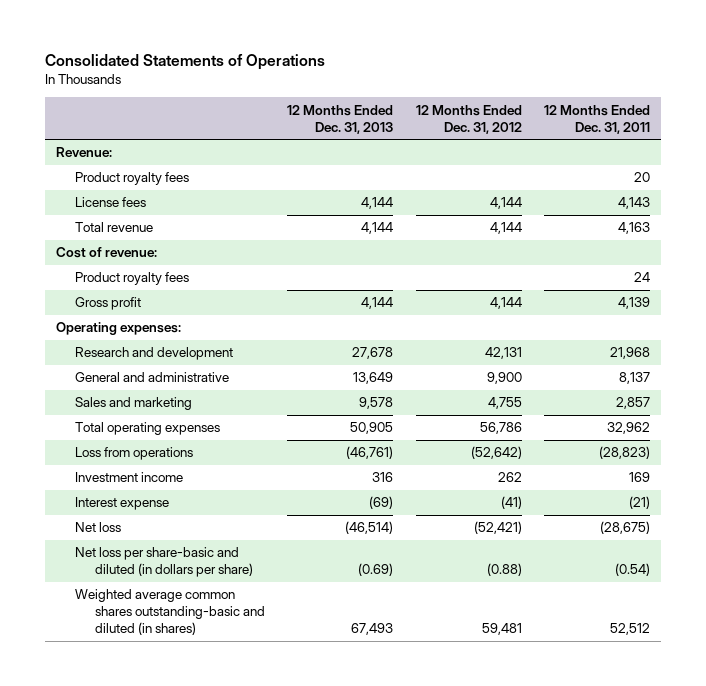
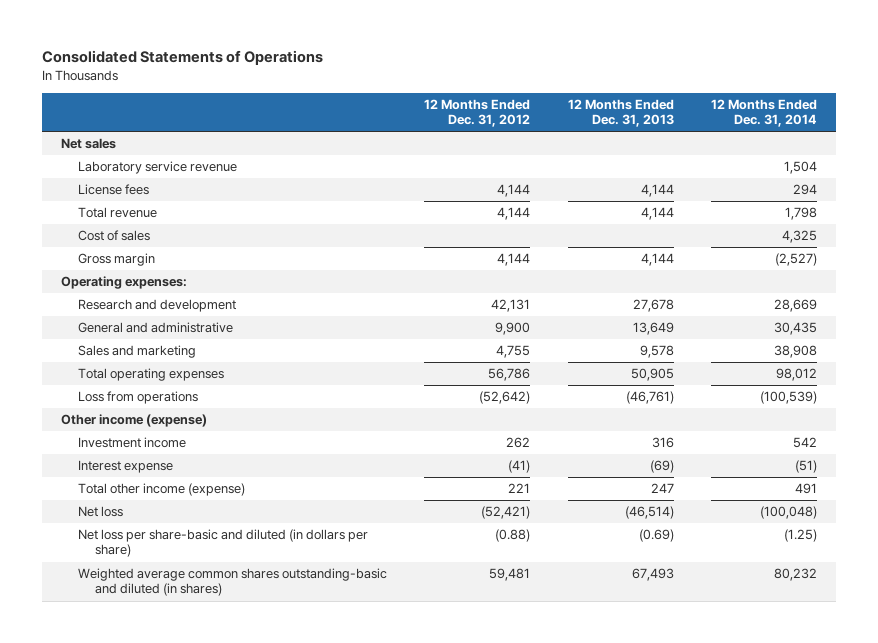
[544,104,651,134] 12 Months Ended Dec. 31, 2011 -> none
none -> [711,98,818,128] 12 Months Ended Dec. 31, 2014
[75,172,190,186] Product royalty fees -> none
[55,147,112,158] Revenue: -> [60,138,116,150] Net sales
none -> [77,161,237,175] Laboratory service revenue
[55,247,157,259] Cost of revenue: -> none
[75,272,190,286] Product royalty fees -> [77,230,150,242] Cost of sales
[75,297,142,311] Gross profit -> [77,253,155,267] Gross margin
none -> [60,414,207,428] Other income (expense)
none -> [77,483,245,497] Total other income (expense)

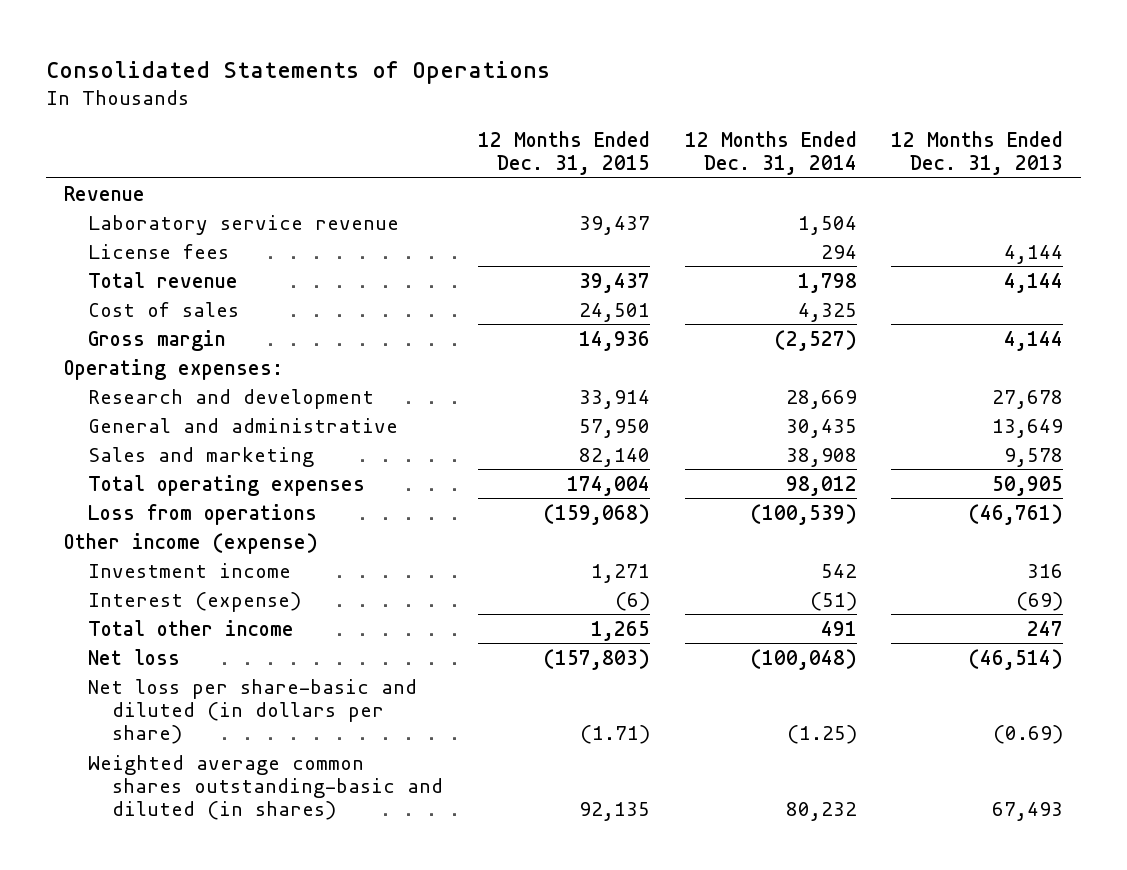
[424,98,531,128] 12 Months Ended Dec. 31, 2012 -> none
none -> [477,130,650,176] 12 Months Ended Dec. 31, 2015
[60,138,116,150] Net sales -> [63,185,145,201] Revenue
[77,460,173,474] Interest expense -> [87,591,301,612] Interest (expense)
[77,483,245,497] Total other income (expense) -> [87,619,294,636] Total other income

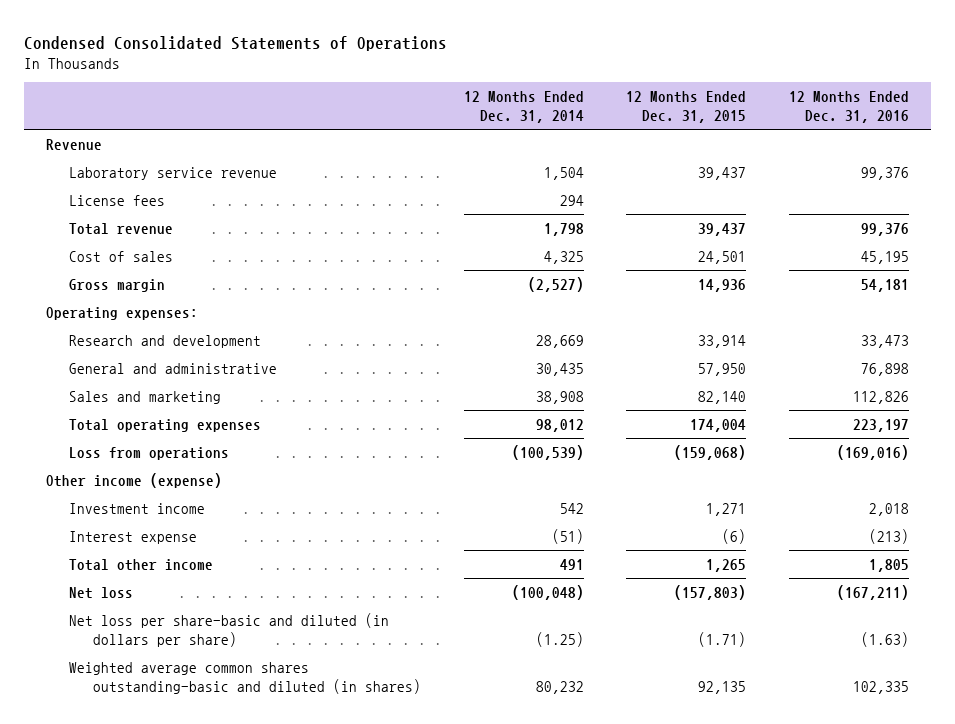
[46,60,551,84] Consolidated Statements of Operations -> [24,35,448,51] Condensed Consolidated Statements of Operations
[891,130,1064,176] 12 Months Ended Dec. 31, 2013 -> none
none -> [789,91,910,124] 12 Months Ended Dec. 31, 2016
[87,591,301,612] Interest (expense) -> [69,530,198,544] Interest expense

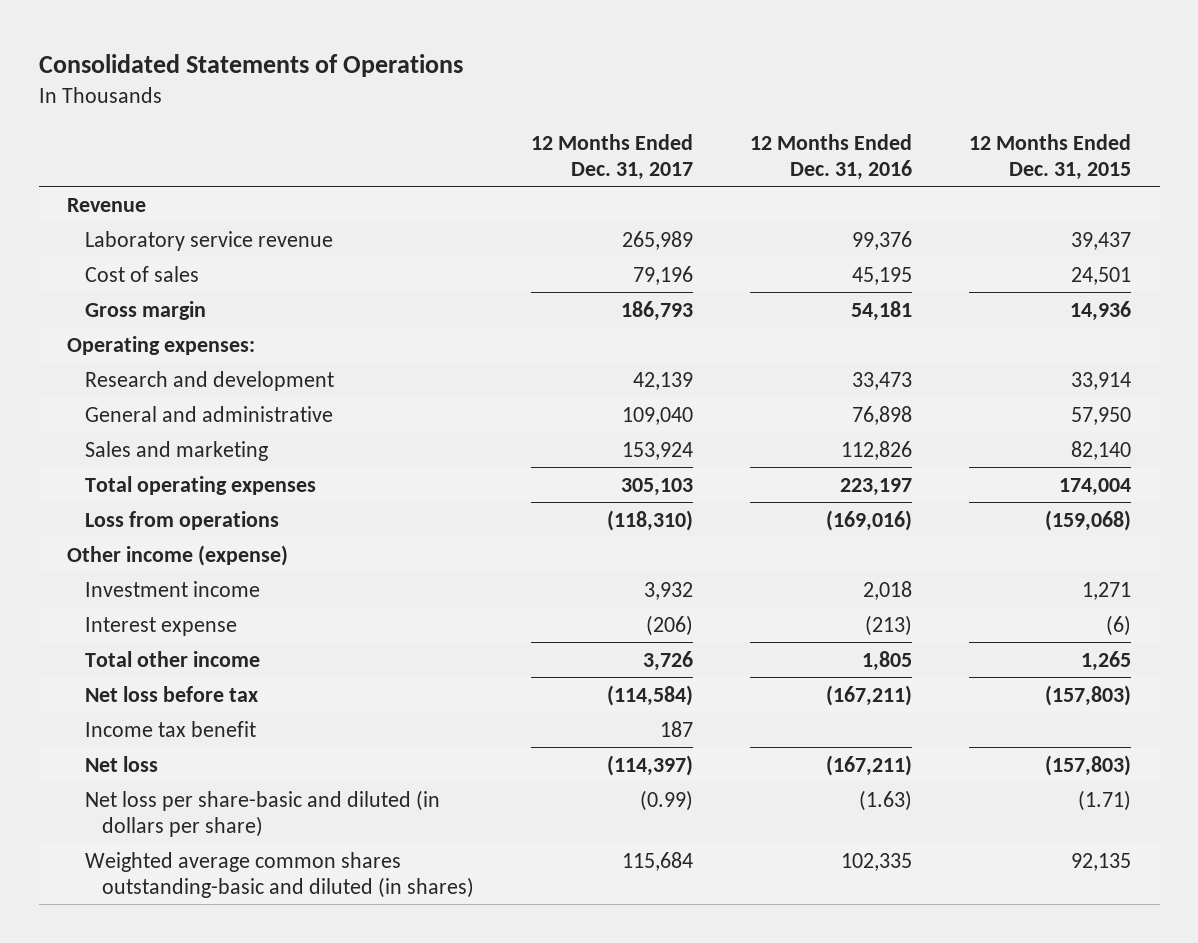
[24,35,448,51] Condensed Consolidated Statements of Operations -> [38,54,463,78] Consolidated Statements of Operations
[463,91,584,124] 12 Months Ended Dec. 31, 2014 -> none
none -> [531,134,694,181] 12 Months Ended Dec. 31, 2017
[69,194,166,206] License fees -> none
[69,222,174,235] Total revenue -> none
none -> [84,685,258,702] Net loss before tax
none -> [84,720,256,737] Income tax benefit

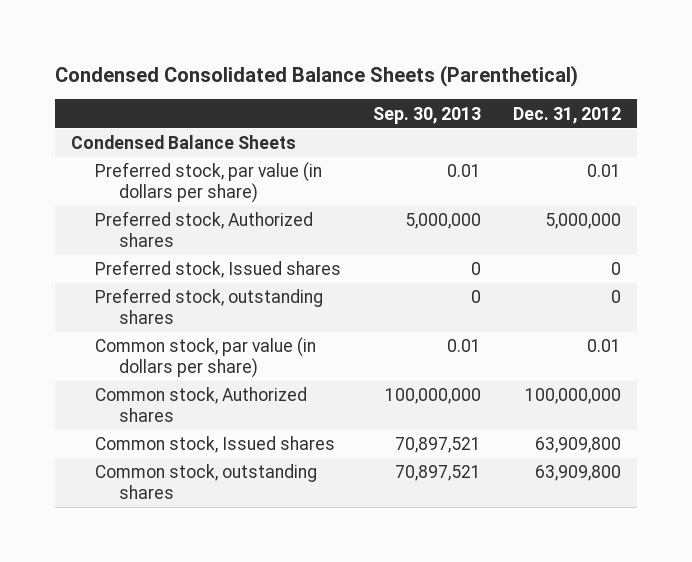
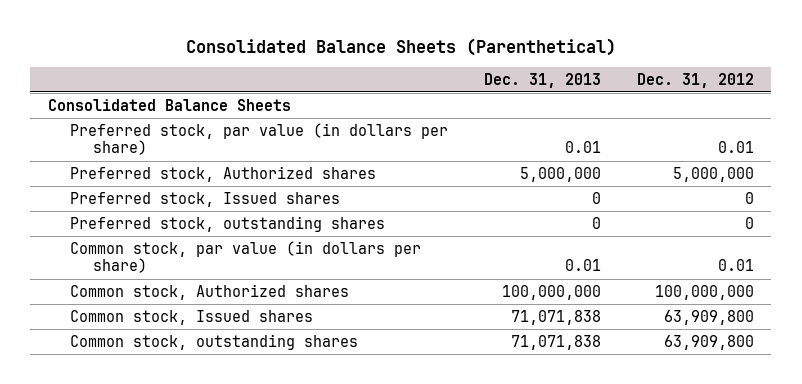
[54,64,578,87] Condensed Consolidated Balance Sheets (Parenthetical) -> [185,37,616,56] Consolidated Balance Sheets (Parenthetical)
[372,106,481,124] Sep. 30, 2013 -> none
none -> [484,72,602,88] Dec. 31, 2013
[70,135,296,150] Condensed Balance Sheets -> [48,98,292,111] Consolidated Balance Sheets

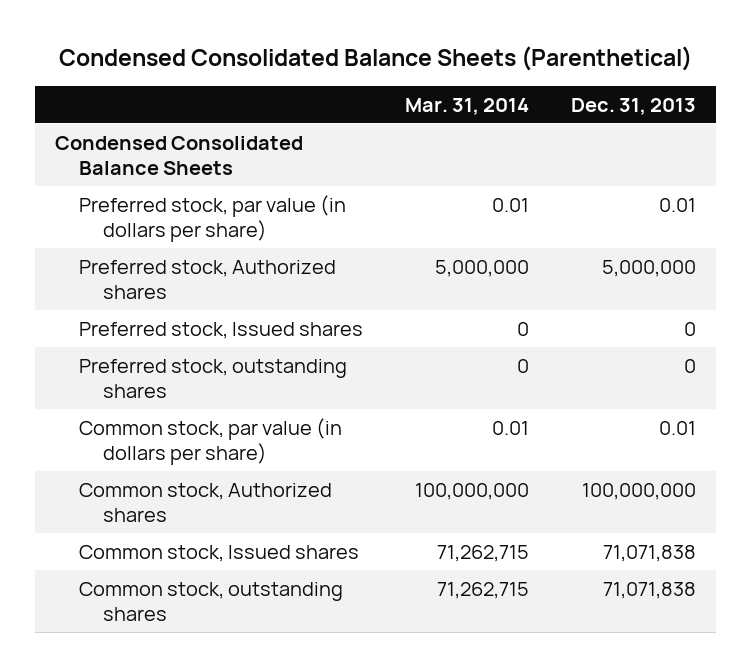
[185,37,616,56] Consolidated Balance Sheets (Parenthetical) -> [58,45,692,71] Condensed Consolidated Balance Sheets (Parenthetical)
[636,72,754,88] Dec. 31, 2012 -> none
none -> [404,97,529,115] Mar. 31, 2014
[48,98,292,111] Consolidated Balance Sheets -> [55,135,304,176] Condensed Consolidated Balance Sheets

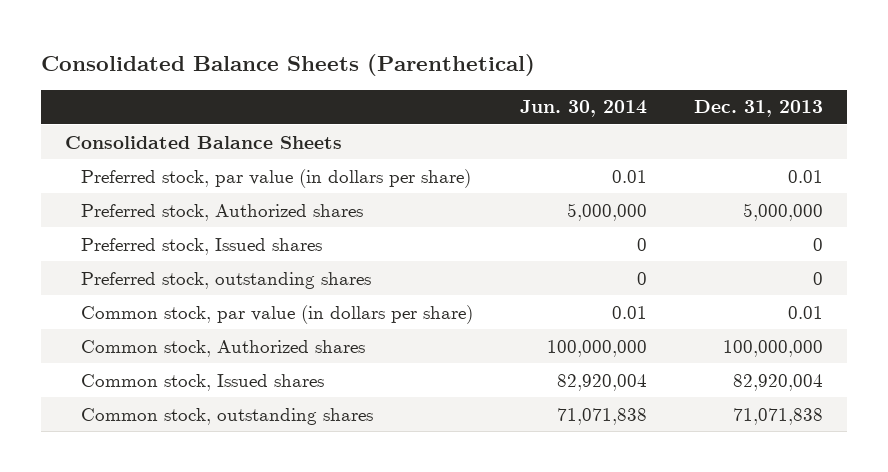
[58,45,692,71] Condensed Consolidated Balance Sheets (Parenthetical) -> [41,53,536,76] Consolidated Balance Sheets (Parenthetical)
[404,97,529,115] Mar. 31, 2014 -> none
none -> [520,100,648,118] Jun. 30, 2014
[55,135,304,176] Condensed Consolidated Balance Sheets -> [64,135,342,149] Consolidated Balance Sheets
[602,544,696,562] 71,071,838 -> [733,373,824,391] 82,920,004

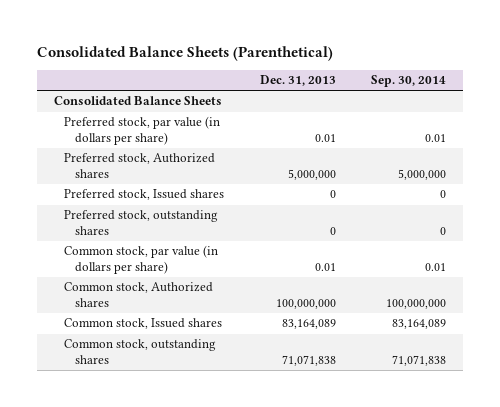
[520,100,648,118] Jun. 30, 2014 -> none
none -> [370,75,446,88] Sep. 30, 2014
[733,373,824,391] 82,920,004 -> [281,319,336,330] 83,164,089

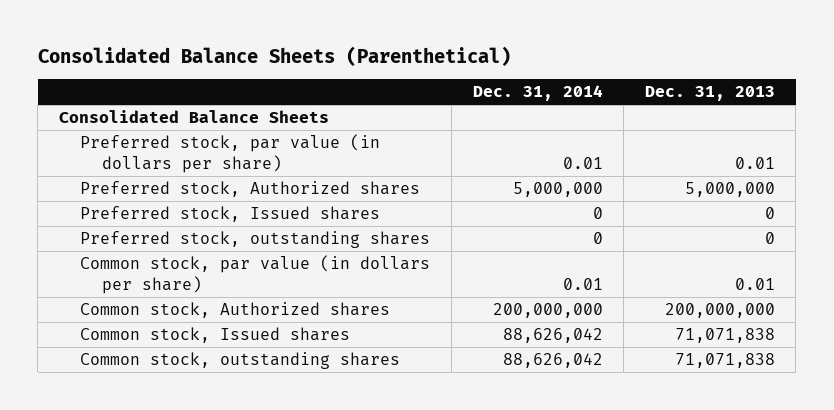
[370,75,446,88] Sep. 30, 2014 -> none
none -> [472,85,603,102] Dec. 31, 2014
[275,298,336,309] 100,000,000 -> [664,303,775,319] 200,000,000
[281,319,336,330] 83,164,089 -> [674,328,775,344] 71,071,838

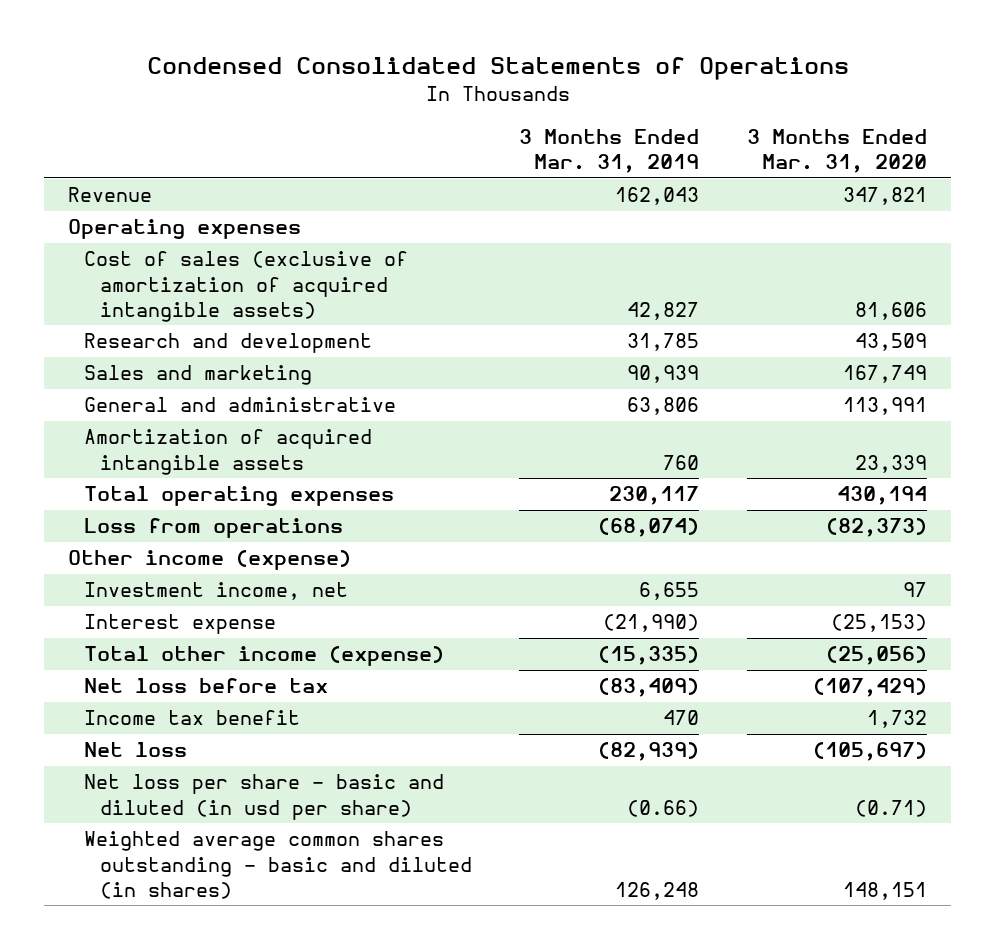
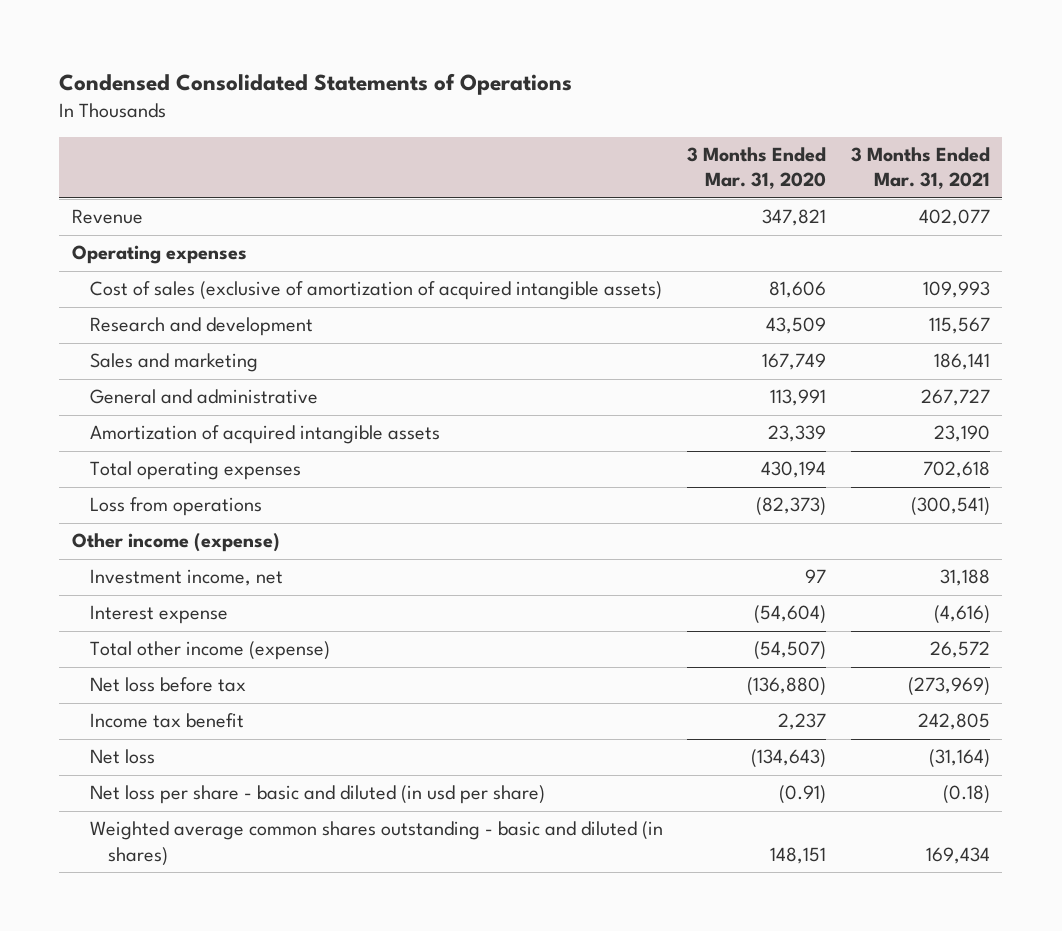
[519,128,700,174] 3 Months Ended Mar. 31, 2019 -> none
none -> [850,147,990,190] 3 Months Ended Mar. 31, 2021
[831,614,928,633] (25,153) -> [754,605,827,625] (54,604)
[826,646,928,666] (25,056) -> [754,641,827,661] (54,507)
[813,678,928,698] (107,429) -> [747,677,827,697] (136,880)
[867,710,928,729] 1,732 -> [778,713,827,731] 2,237
[813,742,928,762] (105,697) -> [751,749,827,769] (134,643)
[855,799,928,817] (0.71) -> [779,785,827,805] (0.91)

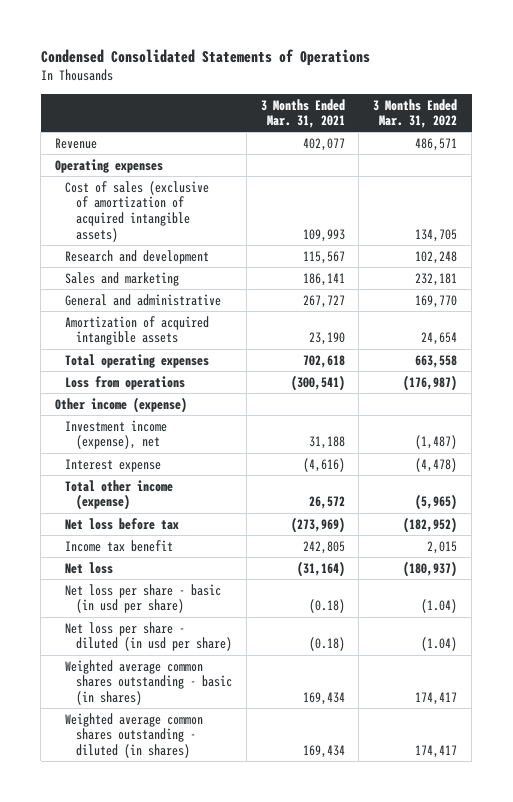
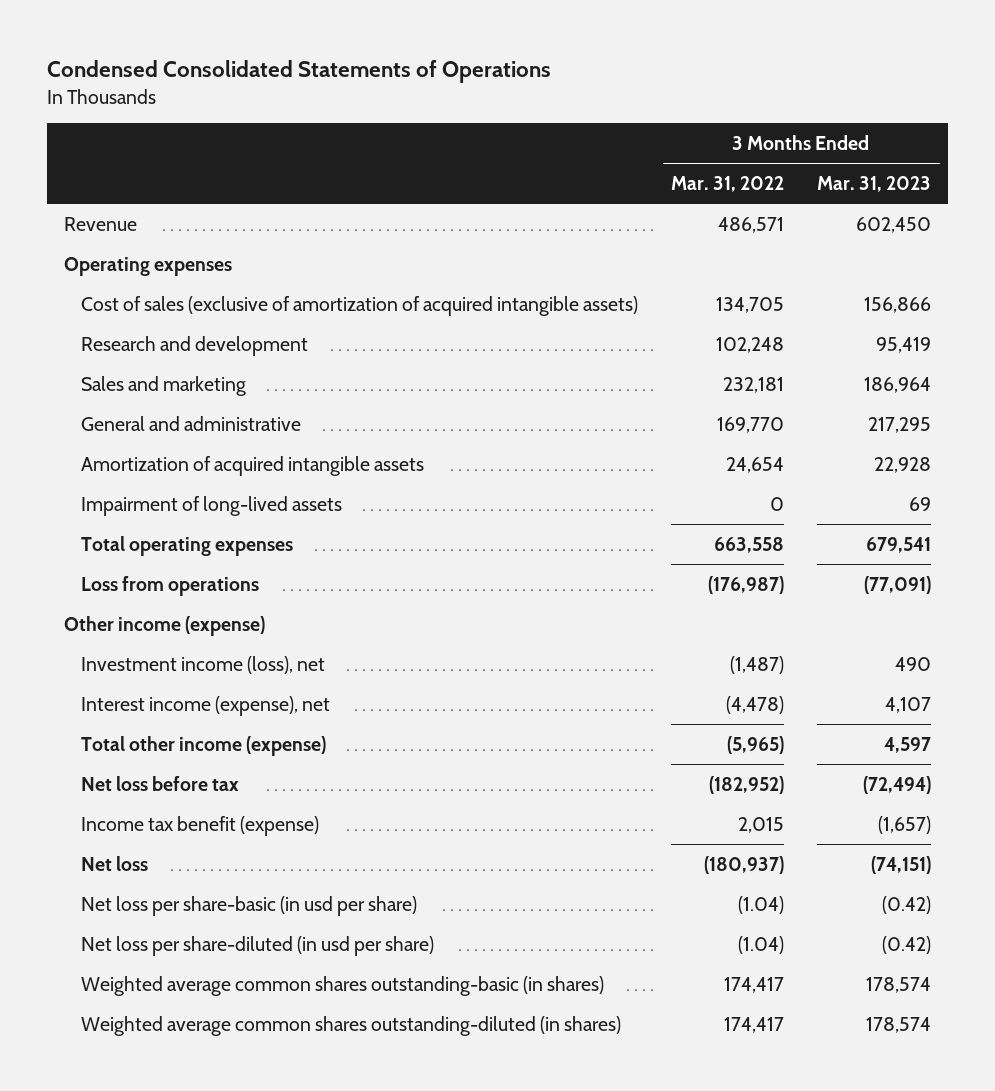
[260,98,345,129] 3 Months Ended Mar. 31, 2021 -> none
none -> [817,175,932,192] Mar. 31, 2023
none -> [80,495,342,516] Impairment of long-lived assets
[65,419,168,450] Investment income (expense), net -> [80,655,325,674] Investment income (loss), net
[65,458,162,472] Interest expense -> [80,695,330,716] Interest income (expense), net
[65,539,174,552] Income tax benefit -> [80,815,319,836] Income tax benefit (expense)
[65,583,222,614] Net loss per share - basic (in usd per share) -> [80,895,417,916] Net loss per share-basic (in usd per share)
[65,621,232,652] Net loss per share - diluted (in usd per share) -> [80,935,434,956] Net loss per share-diluted (in usd per share)
[65,659,232,706] Weighted average common shares outstanding - basic (in shares) -> [80,975,604,996] Weighted average common shares outstanding-basic (in shares)
[65,712,204,759] Weighted average common shares outstanding - diluted (in shares) -> [80,1015,621,1036] Weighted average common shares outstanding-diluted (in shares)

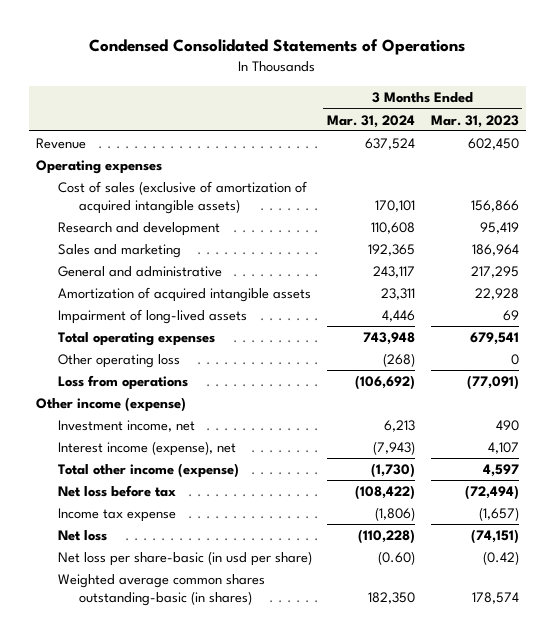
[670,175,784,192] Mar. 31, 2022 -> none
none -> [327,114,416,128] Mar. 31, 2024
none -> [57,354,180,369] Other operating loss
[80,655,325,674] Investment income (loss), net -> [57,420,195,433] Investment income, net
[80,815,319,836] Income tax benefit (expense) -> [57,508,176,523] Income tax expense
[80,935,434,956] Net loss per share-diluted (in usd per share) -> none
[80,1015,621,1036] Weighted average common shares outstanding-diluted (in shares) -> none

